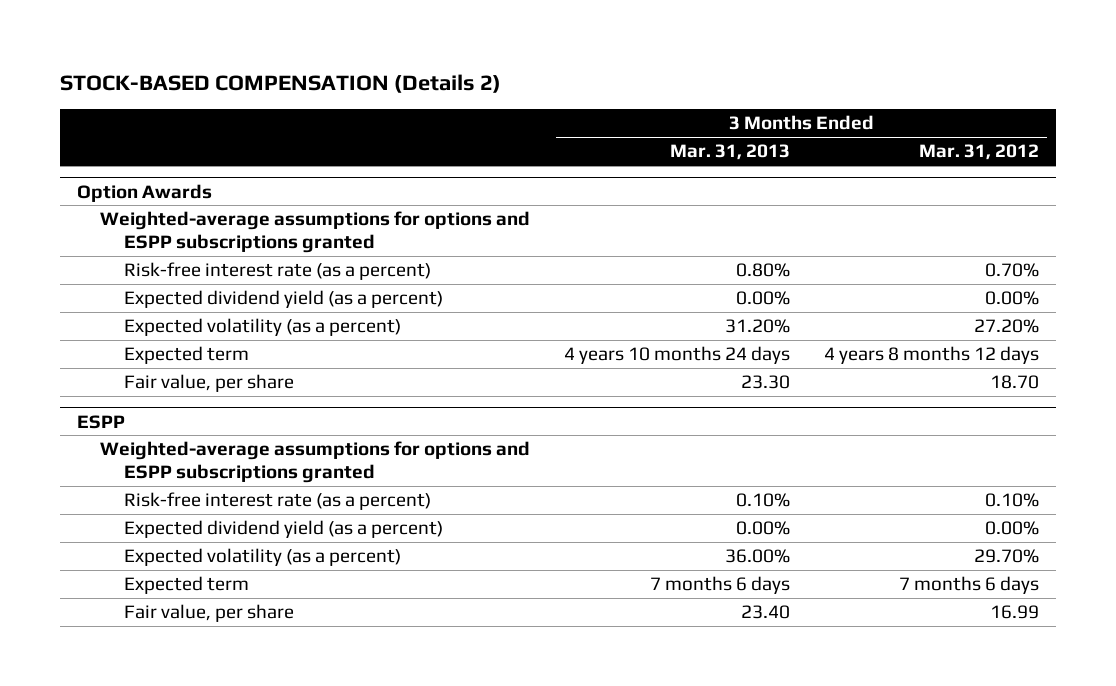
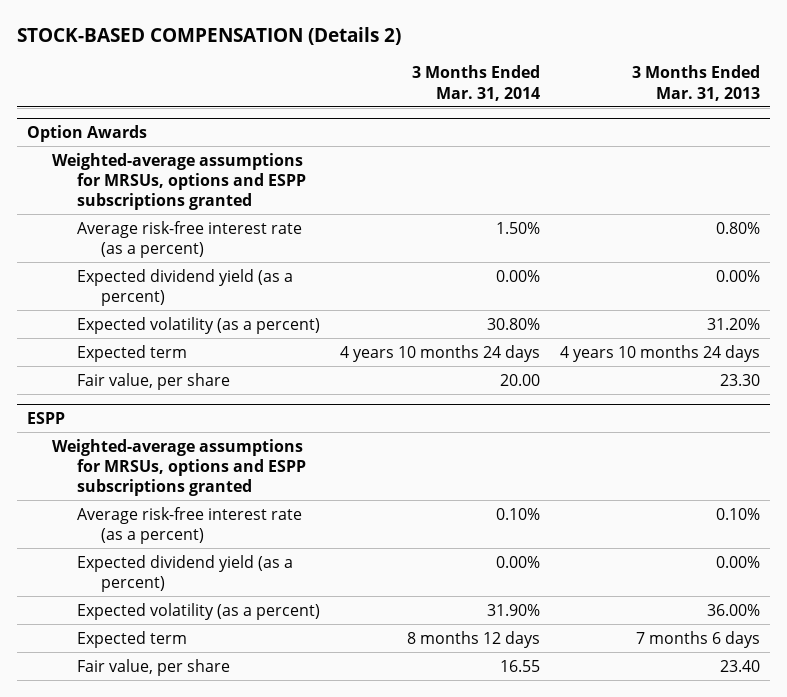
[918,144,1039,161] Mar. 31, 2012 -> none
none -> [411,65,540,101] 3 Months Ended Mar. 31, 2014
[100,211,531,253] Weighted-average assumptions for options and ESPP subscriptions granted -> [52,152,306,211] Weighted-average assumptions for MRSUs, options and ESPP subscriptions granted
[123,262,431,281] Risk-free interest rate (as a percent) -> [76,220,302,258] Average risk-free interest rate (as a percent)
[100,441,531,483] Weighted-average assumptions for options and ESPP subscriptions granted -> [52,438,306,497] Weighted-average assumptions for MRSUs, options and ESPP subscriptions granted
[123,492,431,511] Risk-free interest rate (as a percent) -> [76,506,302,544] Average risk-free interest rate (as a percent)

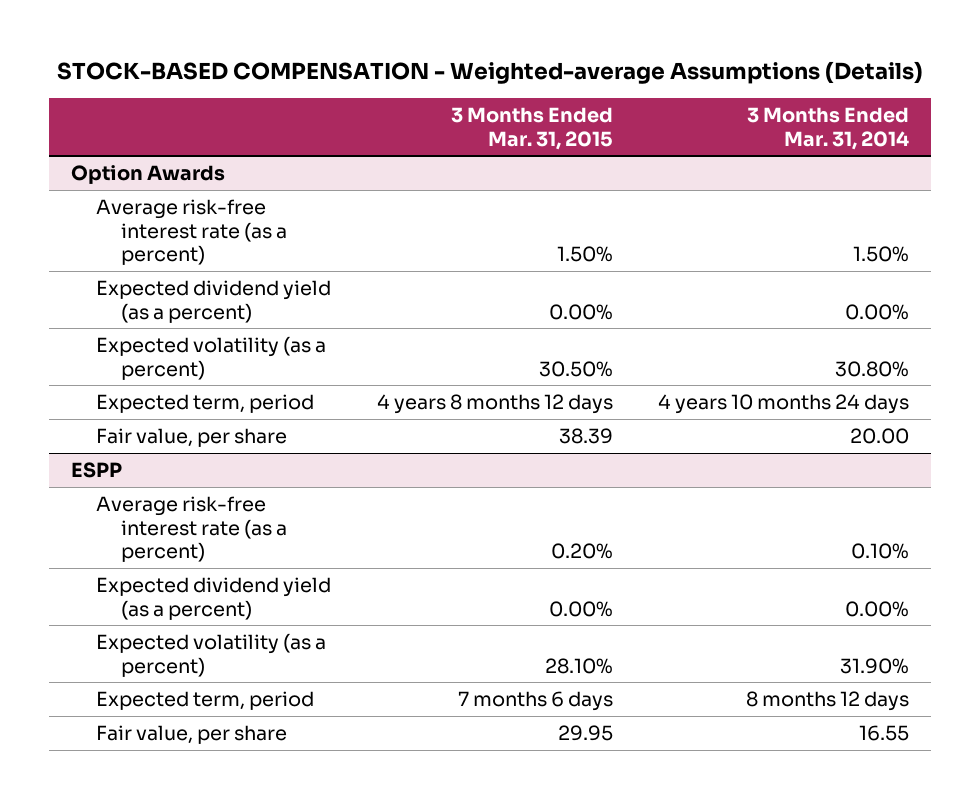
[17,27,402,46] STOCK-BASED COMPENSATION (Details 2) -> [57,60,924,84] STOCK-BASED COMPENSATION - Weighted-average Assumptions (Details)
[631,65,760,101] 3 Months Ended Mar. 31, 2013 -> none
none -> [450,106,613,150] 3 Months Ended Mar. 31, 2015
[52,152,306,211] Weighted-average assumptions for MRSUs, options and ESPP subscriptions granted -> none
[76,344,187,362] Expected term -> [96,393,315,413] Expected term, period
[52,438,306,497] Weighted-average assumptions for MRSUs, options and ESPP subscriptions granted -> none
[76,630,187,648] Expected term -> [96,690,315,710] Expected term, period

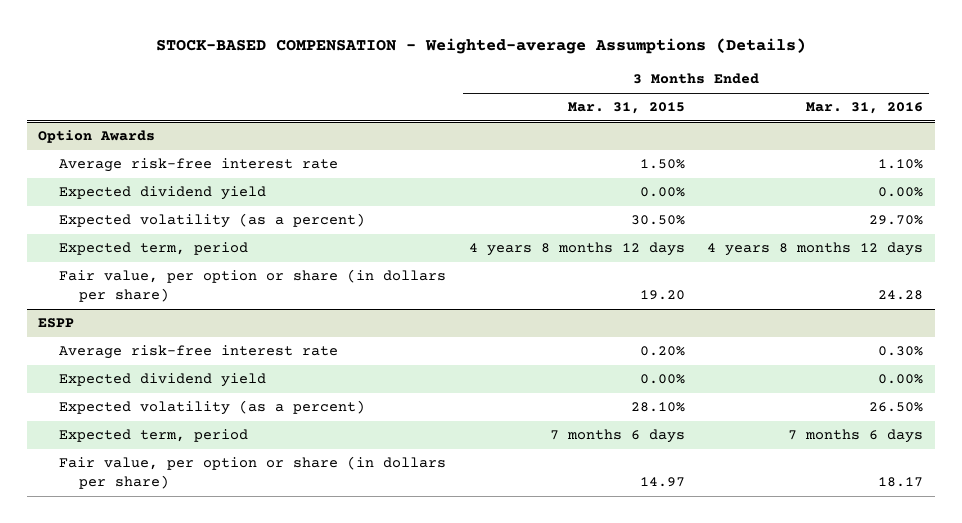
[746,106,909,150] 3 Months Ended Mar. 31, 2014 -> none
none -> [806,102,924,115] Mar. 31, 2016
[96,198,288,266] Average risk-free interest rate (as a percent) -> [58,158,338,173] Average risk-free interest rate
[96,279,332,323] Expected dividend yield (as a percent) -> [58,186,266,201] Expected dividend yield
[96,427,288,447] Fair value, per share -> [58,269,446,303] Fair value, per option or share (in dollars per share)
[558,427,613,444] 38.39 -> [639,290,685,301] 19.20
[96,495,288,563] Average risk-free interest rate (as a percent) -> [58,345,338,360] Average risk-free interest rate
[96,576,332,620] Expected dividend yield (as a percent) -> [58,373,266,388] Expected dividend yield
[96,724,288,744] Fair value, per share -> [58,456,446,490] Fair value, per option or share (in dollars per share)
[557,724,613,741] 29.95 -> [639,477,685,488] 14.97

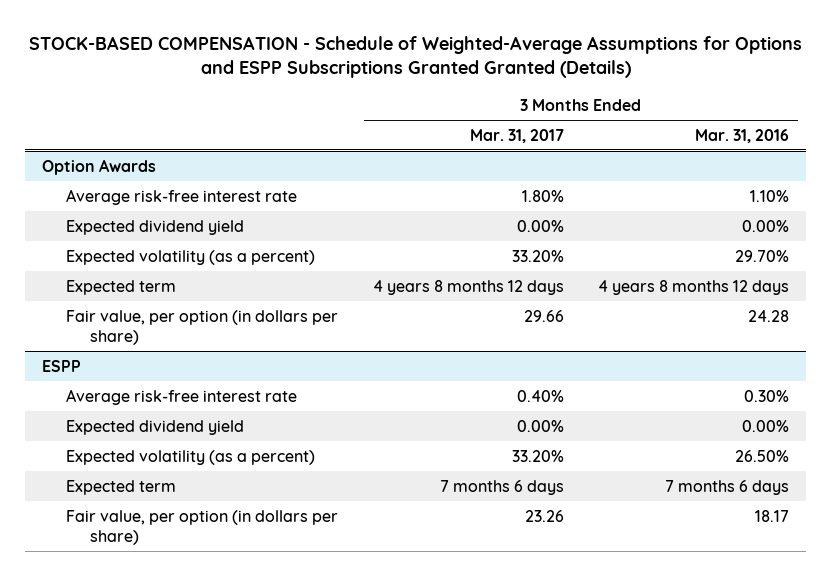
[155,38,806,55] STOCK-BASED COMPENSATION - Weighted-average Assumptions (Details) -> [28,35,802,79] STOCK-BASED COMPENSATION - Schedule of Weighted-Average Assumptions for Options and ESPP Subscriptions Granted Granted (Details)
[567,102,685,115] Mar. 31, 2015 -> none
none -> [469,128,564,143] Mar. 31, 2017
[58,242,248,256] Expected term, period -> [66,279,177,295] Expected term
[58,269,446,303] Fair value, per option or share (in dollars per share) -> [66,309,339,346] Fair value, per option (in dollars per share)
[58,429,248,443] Expected term, period -> [66,479,177,495] Expected term
[58,456,446,490] Fair value, per option or share (in dollars per share) -> [66,509,339,546] Fair value, per option (in dollars per share)

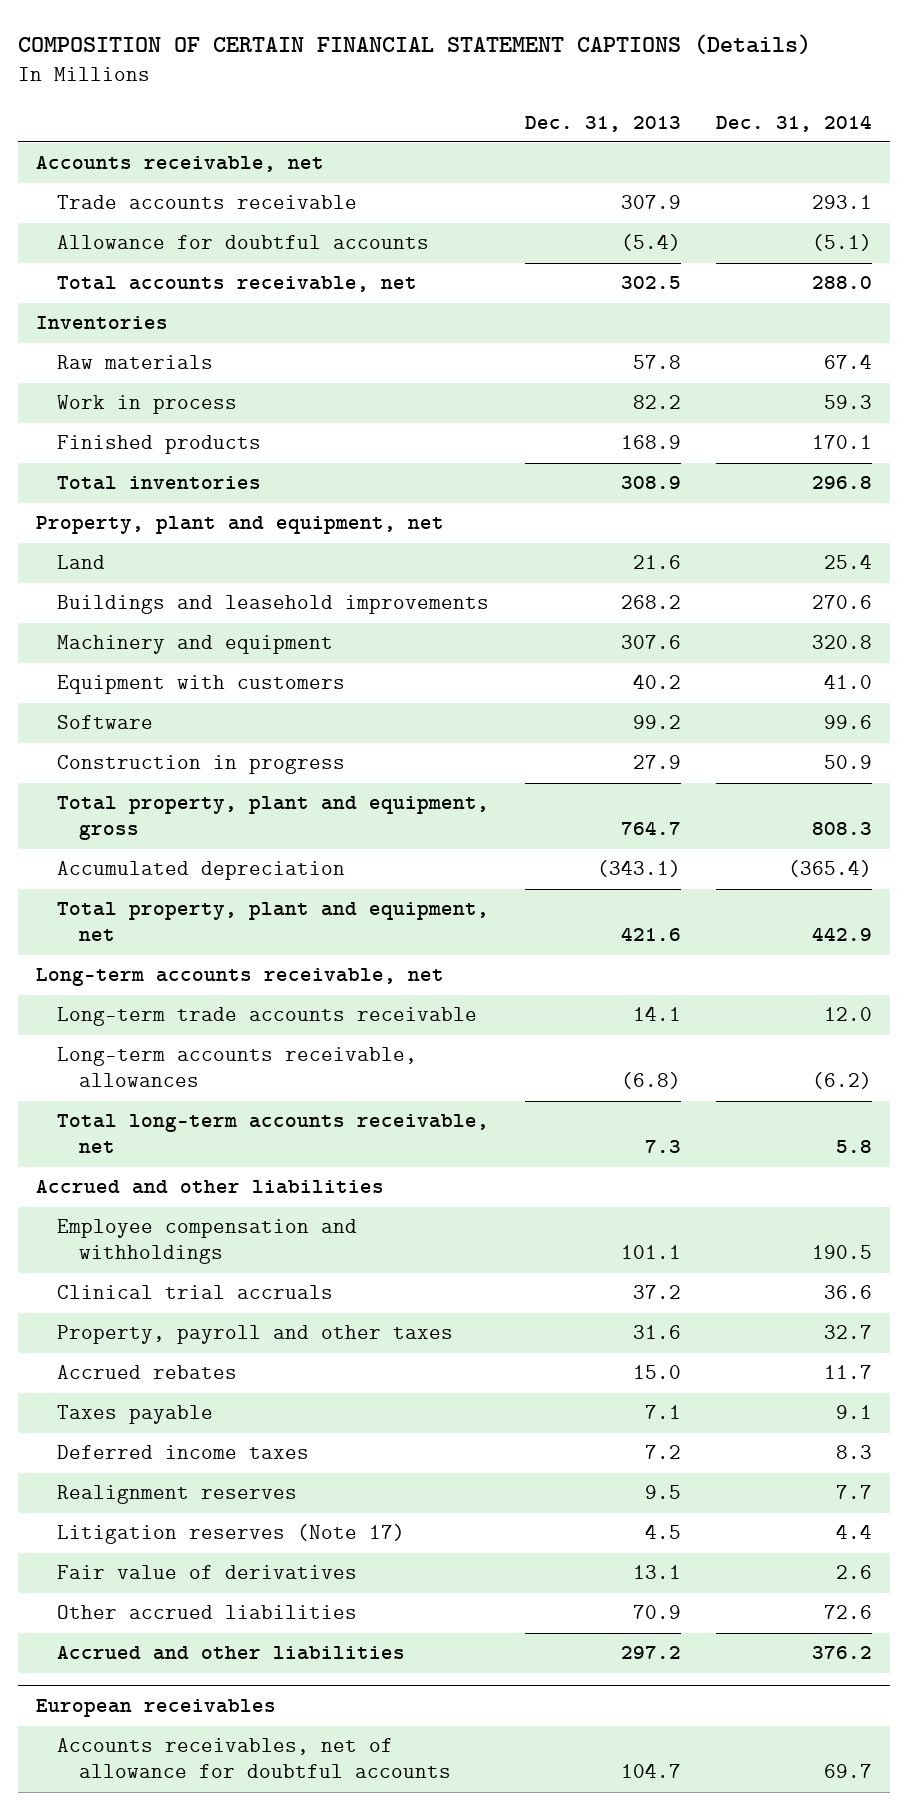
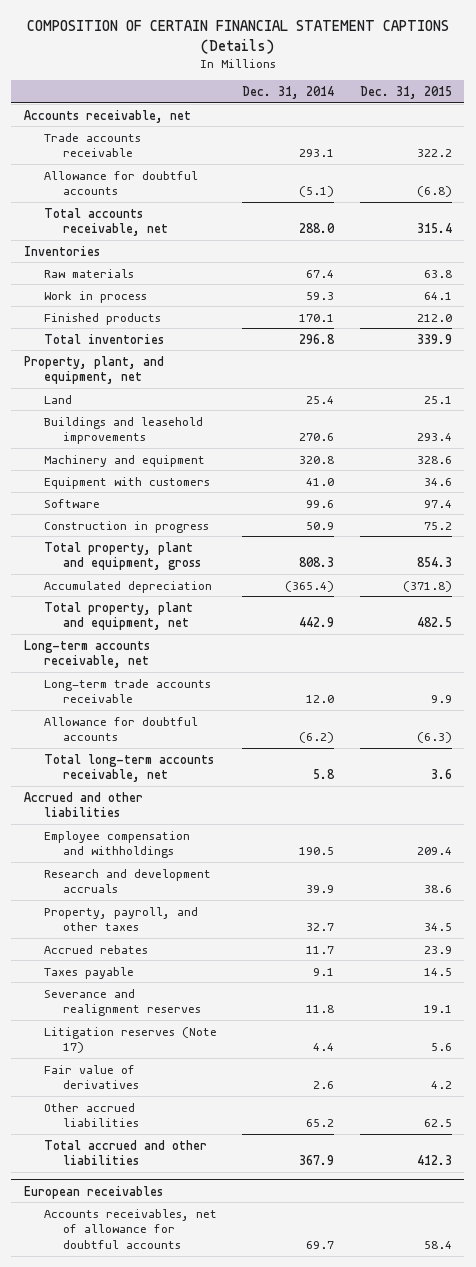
[524,115,681,132] Dec. 31, 2013 -> none
none -> [359,86,452,100] Dec. 31, 2015
[36,516,445,535] Property, plant and equipment, net -> [24,355,165,385] Property, plant, and equipment, net
[57,1047,418,1088] Long-term accounts receivable, allowances -> [43,716,198,742] Allowance for doubtful accounts
[57,1285,334,1300] Clinical trial accruals -> none
none -> [43,868,211,894] Research and development accruals
[57,1325,454,1345] Property, payroll and other taxes -> [43,906,198,932] Property, payroll, and other taxes
[57,1445,310,1460] Deferred income taxes -> none
[57,1485,298,1505] Realignment reserves -> [43,988,201,1017] Severance and realignment reserves
[835,1485,872,1500] 7.7 -> [306,1005,335,1014] 11.8
[823,1605,872,1620] 72.6 -> [306,1119,335,1128] 65.2
[57,1646,406,1661] Accrued and other liabilities -> [43,1139,207,1166] Total accrued and other liabilities
[811,1646,872,1660] 376.2 -> [299,1155,335,1166] 367.9

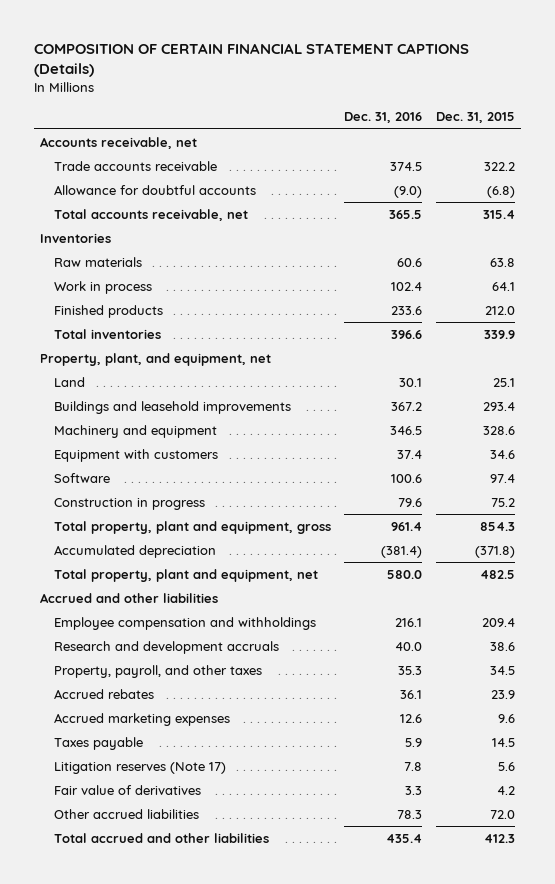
[242,86,335,100] Dec. 31, 2014 -> none
none -> [344,112,423,124] Dec. 31, 2016
[24,639,151,669] Long-term accounts receivable, net -> none
[43,678,211,704] Long-term trade accounts receivable -> none
[43,716,198,742] Allowance for doubtful accounts -> none
[43,753,214,783] Total long-term accounts receivable, net -> none
none -> [53,712,230,726] Accrued marketing expenses
[43,988,201,1017] Severance and realignment reserves -> none
[423,1119,452,1128] 62.5 -> [489,809,515,819] 72.0
[24,1185,164,1199] European receivables -> none
[43,1208,217,1250] Accounts receivables, net of allowance for doubtful accounts -> none

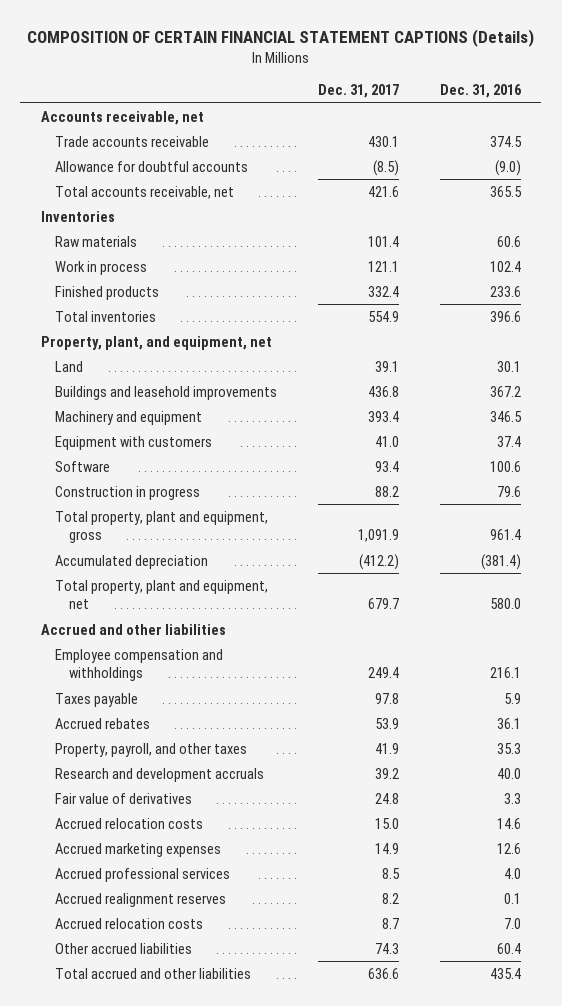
[435,112,515,124] Dec. 31, 2015 -> none
none -> [317,84,399,99] Dec. 31, 2017
[53,761,226,774] Litigation reserves (Note 17) -> none
[53,688,154,699] Accrued rebates -> [54,717,150,729] Accrued rebates
[53,664,262,678] Property, payroll, and other taxes -> [54,742,247,757] Property, payroll, and other taxes
[53,640,279,654] Research and development accruals -> [54,767,264,782] Research and development accruals
none -> [54,817,203,829] Accrued relocation costs
[53,712,230,726] Accrued marketing expenses -> [54,842,221,857] Accrued marketing expenses
none -> [54,867,230,882] Accrued professional services
none -> [54,892,226,907] Accrued realignment reserves
none -> [54,917,203,929] Accrued relocation costs
[397,809,423,819] 78.3 -> [496,942,521,954] 60.4

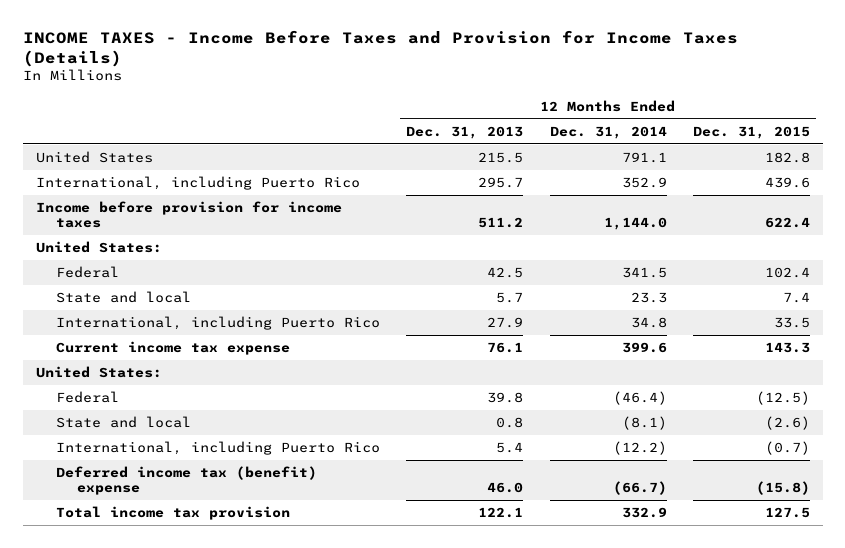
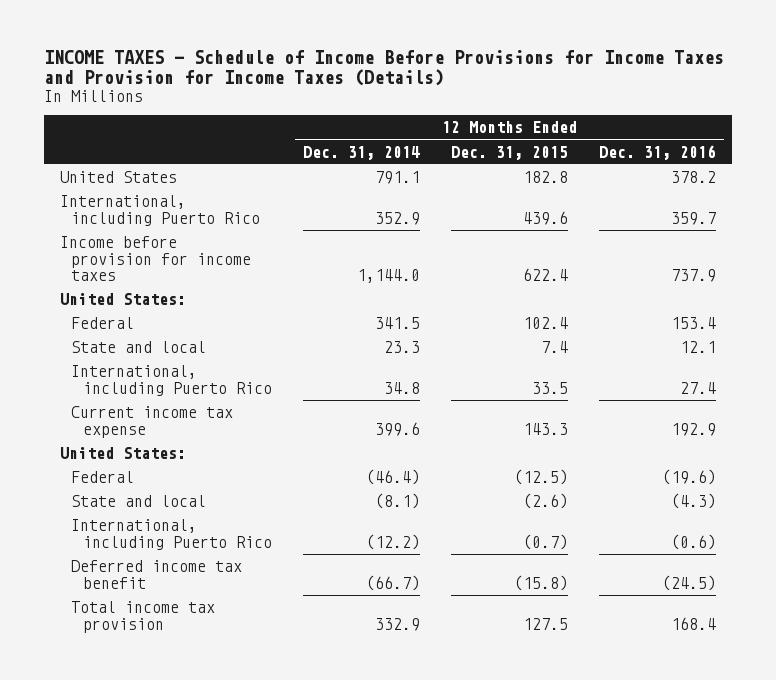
[22,29,738,67] INCOME TAXES - Income Before Taxes and Provision for Income Taxes (Details) -> [44,50,725,87] INCOME TAXES - Schedule of Income Before Provisions for Income Taxes and Provision for Income Taxes (Details)
[406,125,524,139] Dec. 31, 2013 -> none
none -> [599,144,717,160] Dec. 31, 2016
[56,466,318,496] Deferred income tax (benefit) expense -> [71,560,243,589] Deferred income tax benefit

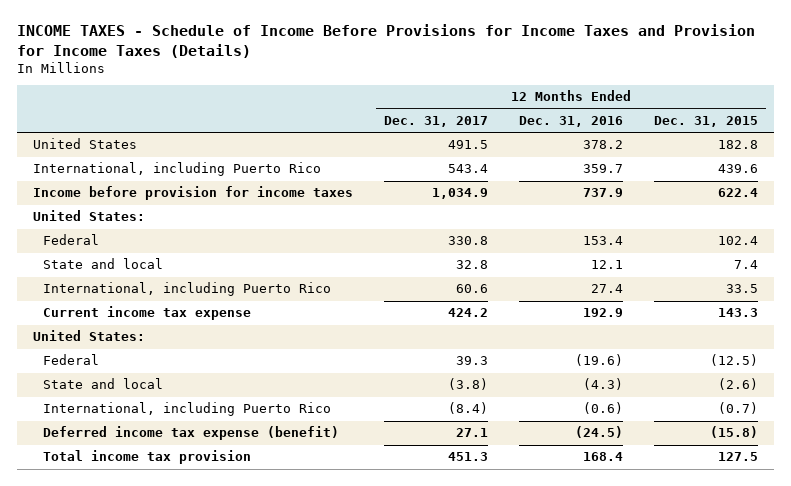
[303,145,421,160] Dec. 31, 2014 -> none
none -> [383,115,488,127] Dec. 31, 2017
[71,560,243,589] Deferred income tax benefit -> [42,426,339,441] Deferred income tax expense (benefit)

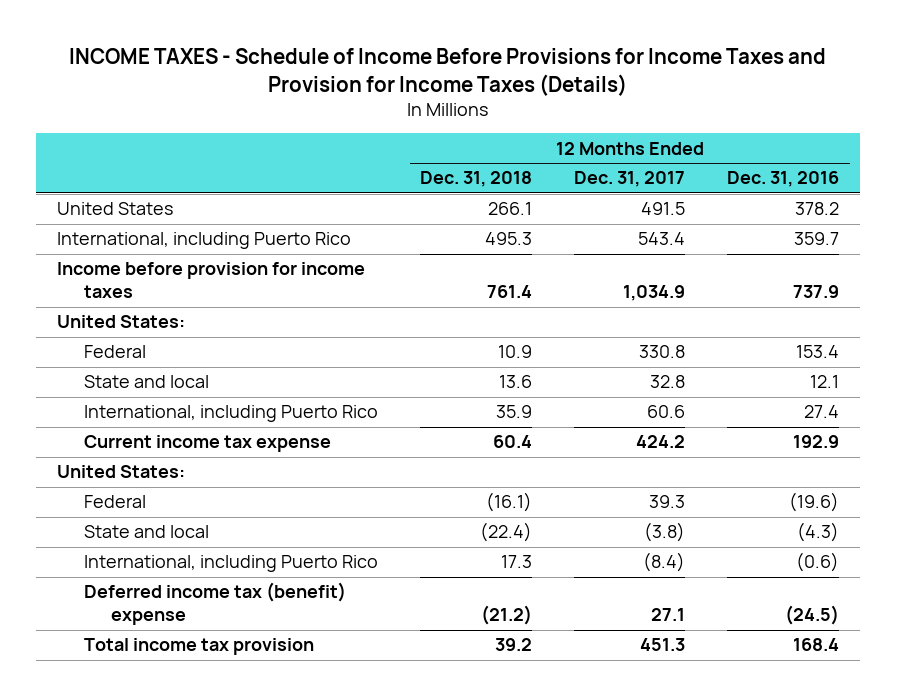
[654,115,759,127] Dec. 31, 2015 -> none
none -> [420,171,533,188] Dec. 31, 2018
[42,426,339,441] Deferred income tax expense (benefit) -> [84,582,347,626] Deferred income tax (benefit) expense

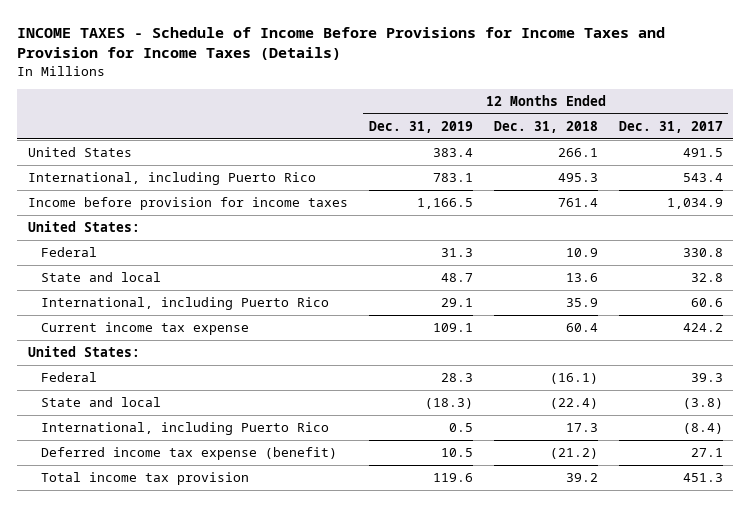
[727,171,840,188] Dec. 31, 2016 -> none
none -> [368,121,473,134] Dec. 31, 2019
[84,582,347,626] Deferred income tax (benefit) expense -> [40,447,337,461] Deferred income tax expense (benefit)

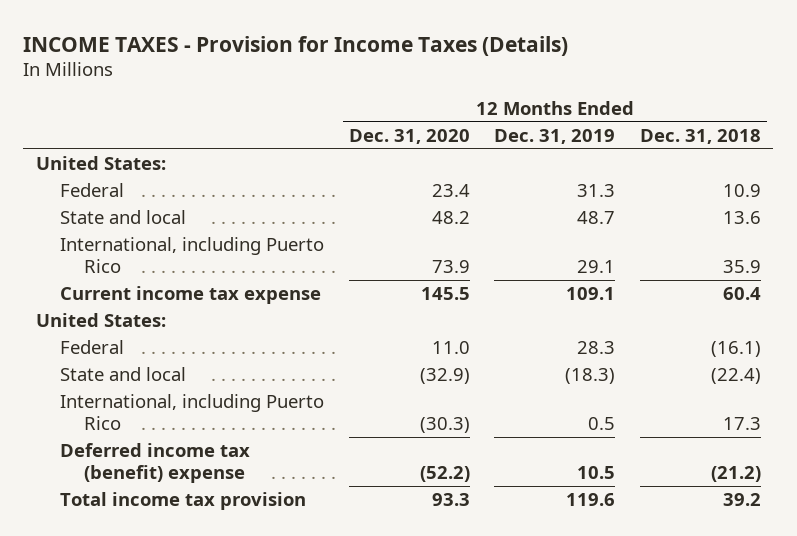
[17,26,666,61] INCOME TAXES - Schedule of Income Before Provisions for Income Taxes and Provision for Income Taxes (Details) -> [23,35,569,56] INCOME TAXES - Provision for Income Taxes (Details)
[618,121,723,134] Dec. 31, 2017 -> none
none -> [348,128,470,144] Dec. 31, 2020
[27,147,132,158] United States -> none
[27,172,316,186] International, including Puerto Rico -> none
[27,197,348,211] Income before provision for income taxes -> none
[40,447,337,461] Deferred income tax expense (benefit) -> [60,443,251,484] Deferred income tax (benefit) expense

